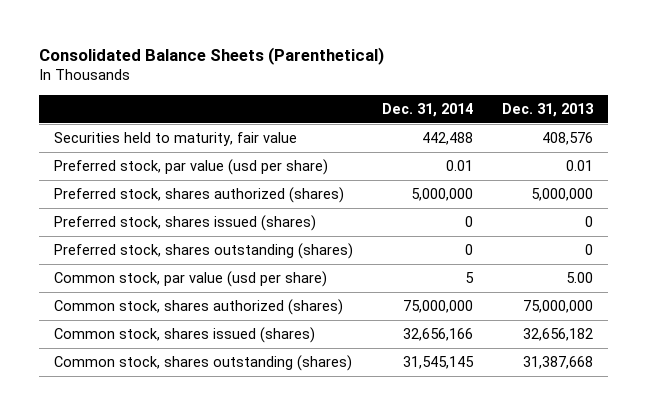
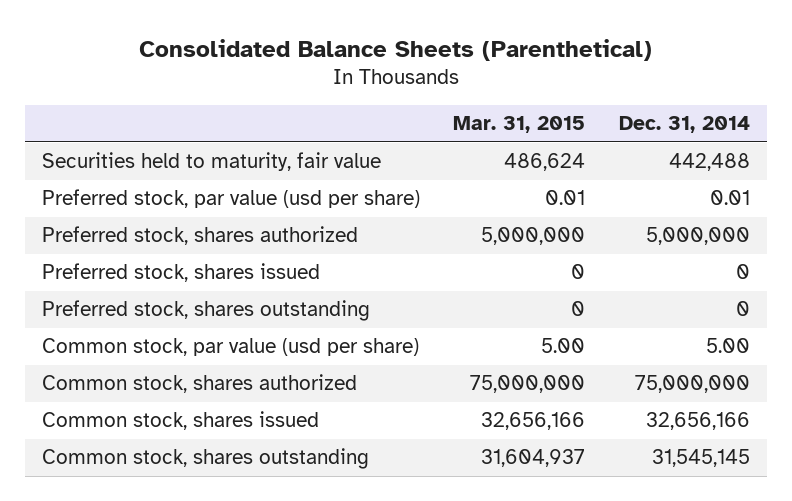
[502,102,595,117] Dec. 31, 2013 -> none
none -> [453,116,586,134] Mar. 31, 2015
[53,186,344,203] Preferred stock, shares authorized (shares) -> [41,226,358,246] Preferred stock, shares authorized
[53,214,316,231] Preferred stock, shares issued (shares) -> [41,263,320,283] Preferred stock, shares issued
[53,242,353,259] Preferred stock, shares outstanding (shares) -> [41,300,370,322] Preferred stock, shares outstanding
[464,271,474,283] 5 -> [706,338,751,354] 5.00
[53,298,343,315] Common stock, shares authorized (shares) -> [41,374,357,394] Common stock, shares authorized
[53,326,315,343] Common stock, shares issued (shares) -> [41,411,319,431] Common stock, shares issued
[53,354,352,371] Common stock, shares outstanding (shares) -> [41,448,369,470] Common stock, shares outstanding

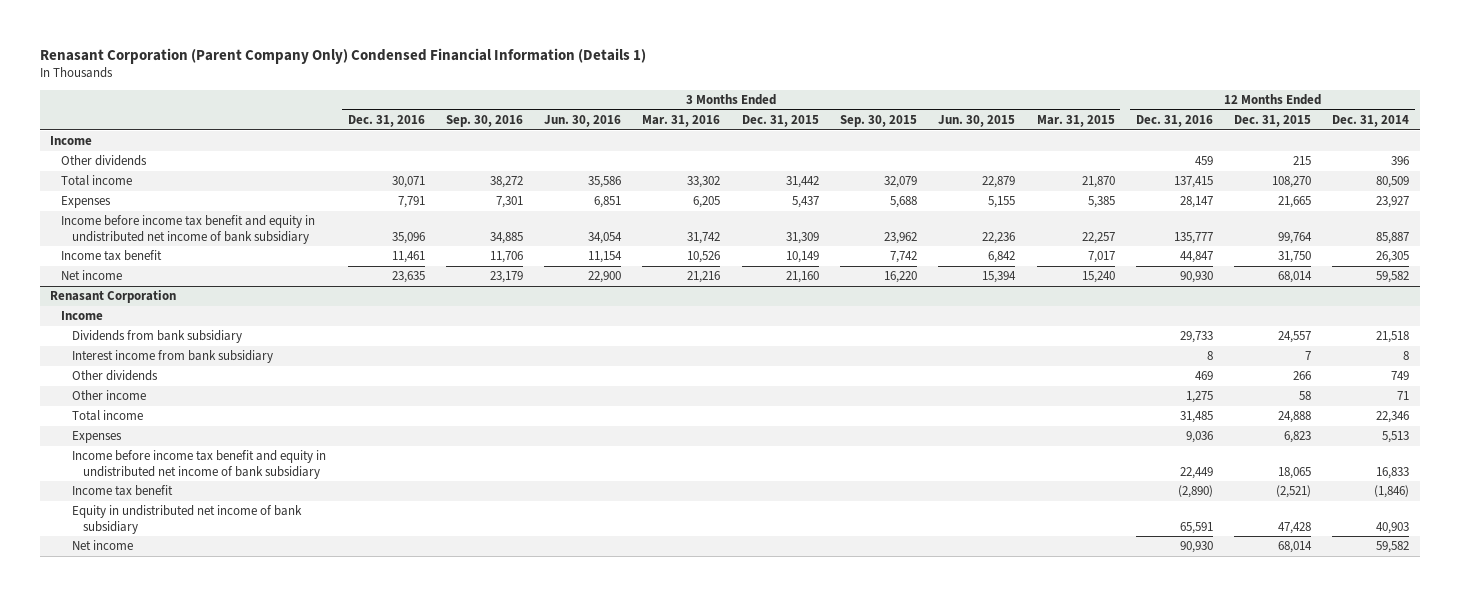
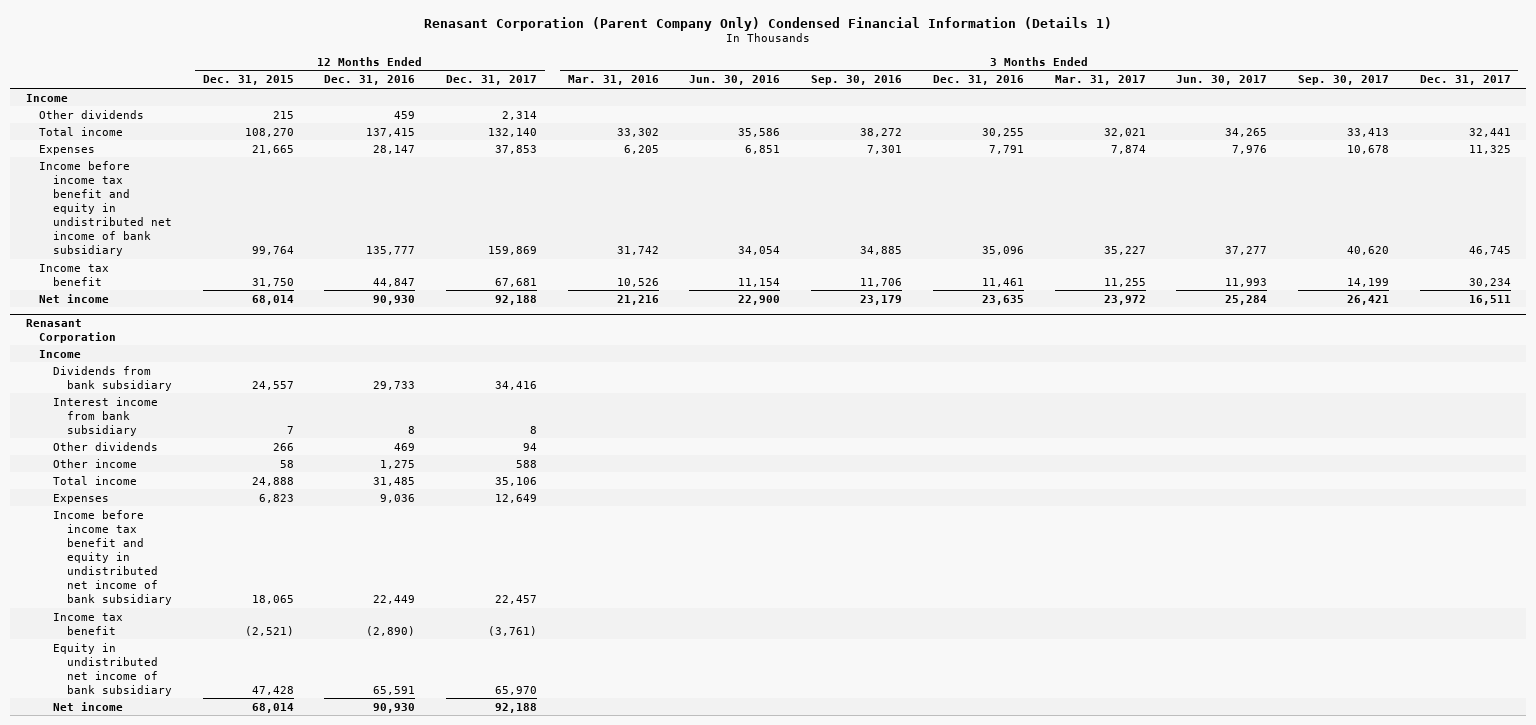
[741,115,819,128] Dec. 31, 2015 -> none
[839,115,917,128] Sep. 30, 2015 -> none
[938,115,1016,128] Jun. 30, 2015 -> none
[1036,115,1115,128] Mar. 31, 2015 -> none
[1332,115,1410,128] Dec. 31, 2014 -> none
none -> [446,75,538,86] Dec. 31, 2017
none -> [1054,75,1146,86] Mar. 31, 2017
none -> [1176,75,1268,86] Jun. 30, 2017
none -> [1297,75,1389,86] Sep. 30, 2017
none -> [1419,75,1511,86] Dec. 31, 2017
[391,176,425,189] 30,071 -> [981,127,1024,137] 30,255

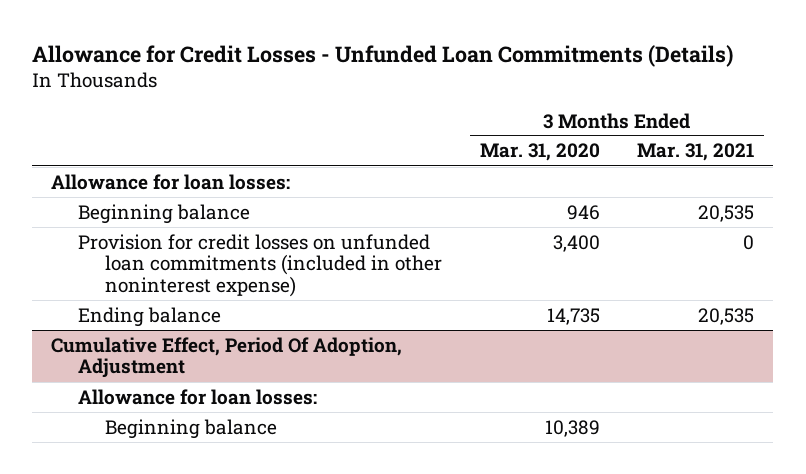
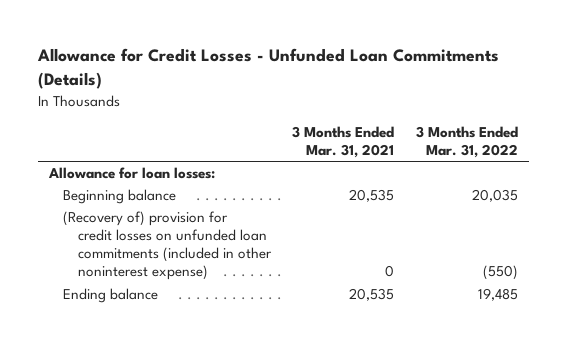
[479,143,600,162] Mar. 31, 2020 -> none
none -> [416,125,519,159] 3 Months Ended Mar. 31, 2022
[78,233,442,298] Provision for credit losses on unfunded loan commitments (included in other noninterest expense) -> [63,211,272,281] (Recovery of) provision for credit losses on unfunded loan commitments (included in other noninterest expense)
[51,336,403,379] Cumulative Effect, Period Of Adoption, Adjustment -> none
[78,388,318,405] Allowance for loan losses: -> none
[104,418,277,439] Beginning balance -> none

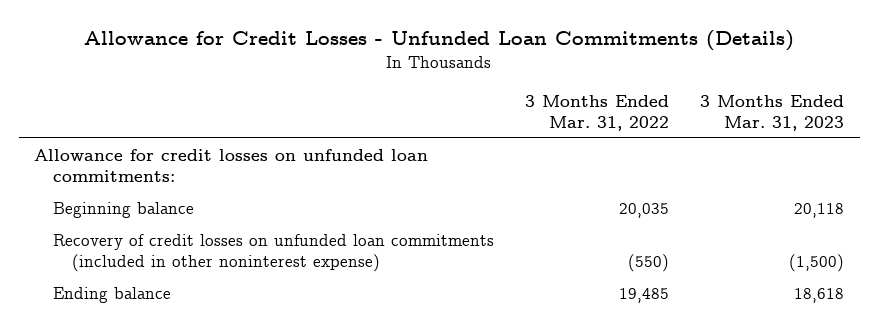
[292,125,395,159] 3 Months Ended Mar. 31, 2021 -> none
none -> [700,94,845,131] 3 Months Ended Mar. 31, 2023
[47,167,215,180] Allowance for loan losses: -> [34,148,429,182] Allowance for credit losses on unfunded loan commitments:
[63,211,272,281] (Recovery of) provision for credit losses on unfunded loan commitments (included in other noninterest expense) -> [53,233,495,272] Recovery of credit losses on unfunded loan commitments (included in other noninterest expense)

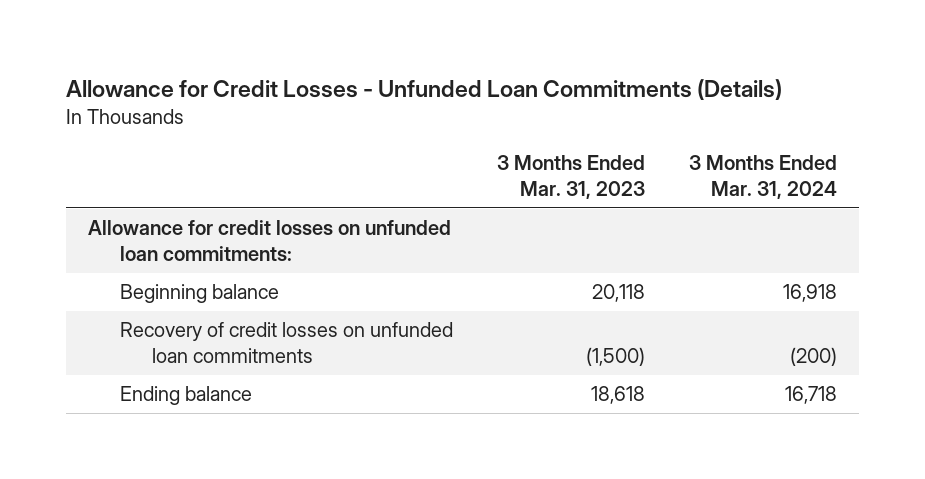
[525,94,670,131] 3 Months Ended Mar. 31, 2022 -> none
none -> [688,155,837,199] 3 Months Ended Mar. 31, 2024
[53,233,495,272] Recovery of credit losses on unfunded loan commitments (included in other noninterest expense) -> [119,322,453,363] Recovery of credit losses on unfunded loan commitments

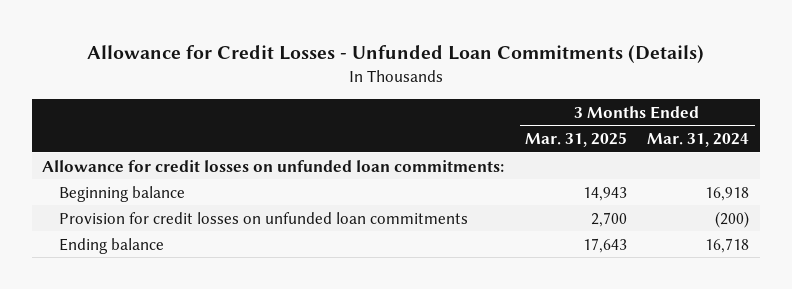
[496,155,645,199] 3 Months Ended Mar. 31, 2023 -> none
none -> [524,132,627,148] Mar. 31, 2025
[119,322,453,363] Recovery of credit losses on unfunded loan commitments -> [59,211,469,224] Provision for credit losses on unfunded loan commitments

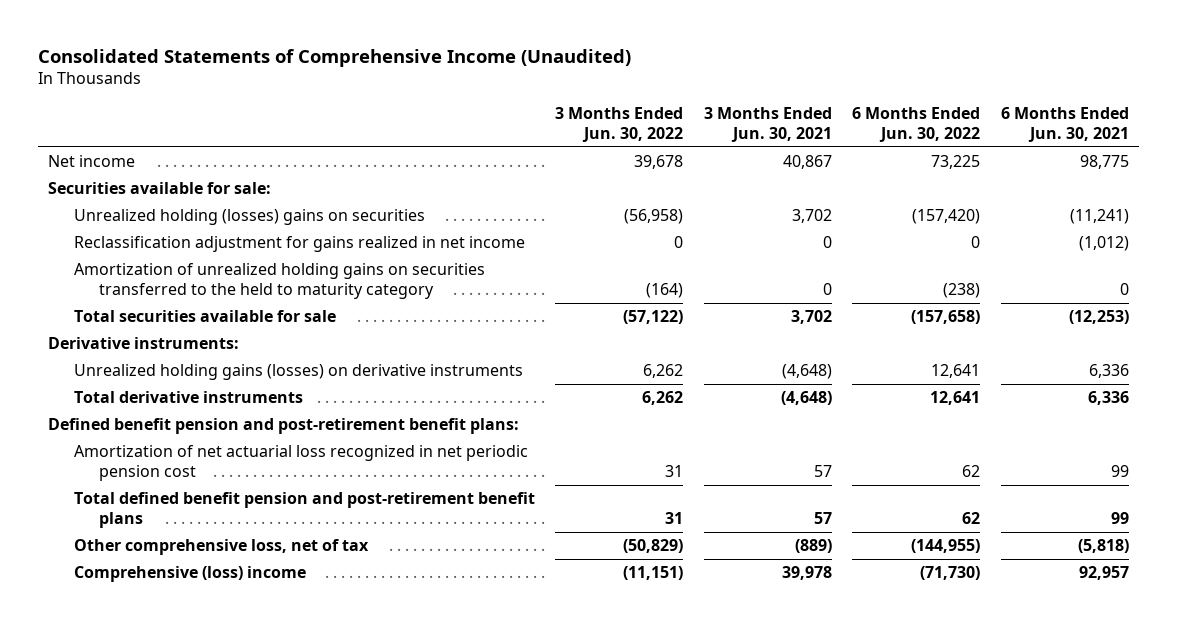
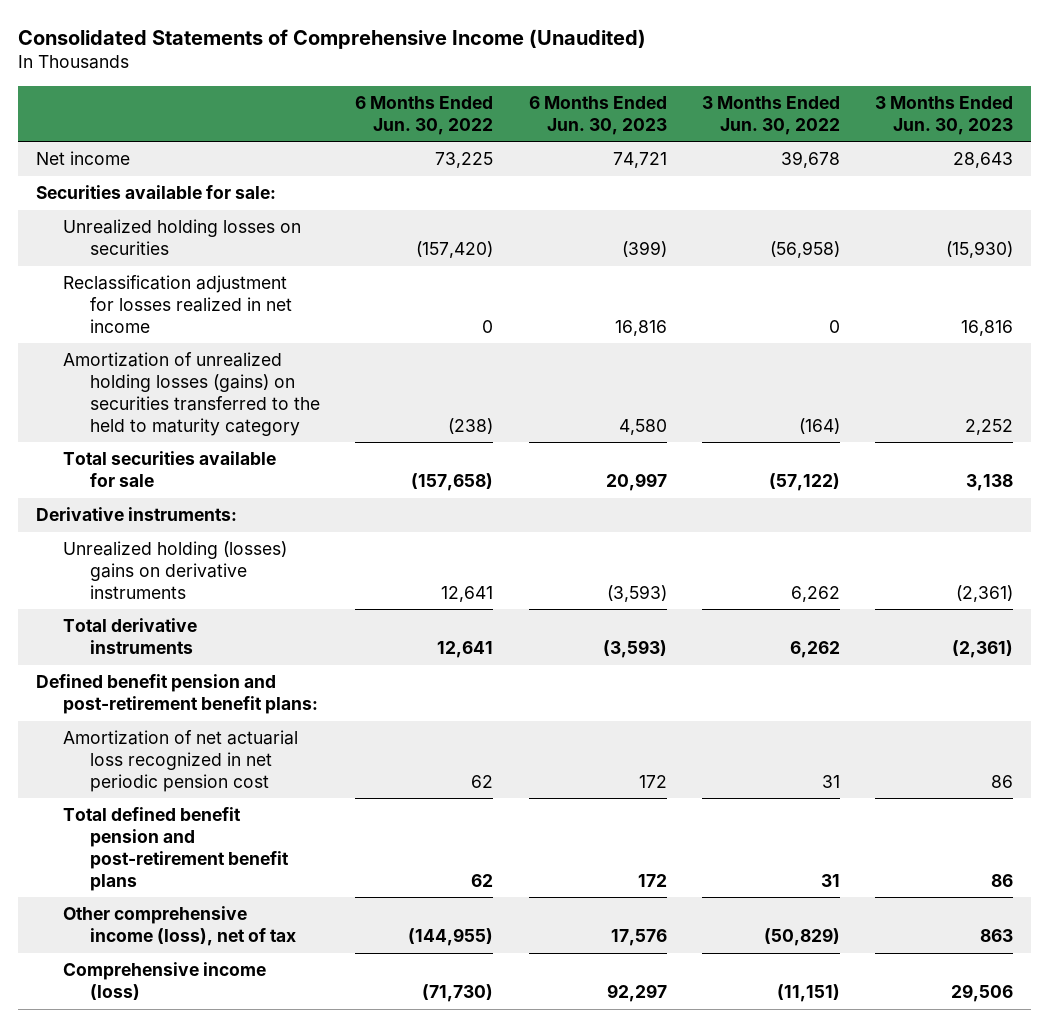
[703,107,832,143] 3 Months Ended Jun. 30, 2021 -> none
[1000,107,1129,143] 6 Months Ended Jun. 30, 2021 -> none
none -> [528,95,667,135] 6 Months Ended Jun. 30, 2023
none -> [875,95,1014,135] 3 Months Ended Jun. 30, 2023
[73,209,425,226] Unrealized holding (losses) gains on securities -> [62,219,301,256] Unrealized holding losses on securities
[73,236,525,253] Reclassification adjustment for gains realized in net income -> [62,275,292,333] Reclassification adjustment for losses realized in net income
[73,263,485,299] Amortization of unrealized holding gains on securities transferred to the held to maturity category -> [62,352,320,436] Amortization of unrealized holding losses (gains) on securities transferred to the held to maturity category
[73,364,523,381] Unrealized holding gains (losses) on derivative instruments -> [62,541,287,599] Unrealized holding (losses) gains on derivative instruments
[73,539,369,556] Other comprehensive loss, net of tax -> [62,906,296,947] Other comprehensive income (loss), net of tax
[73,566,306,583] Comprehensive (loss) income -> [62,962,266,1001] Comprehensive income (loss)

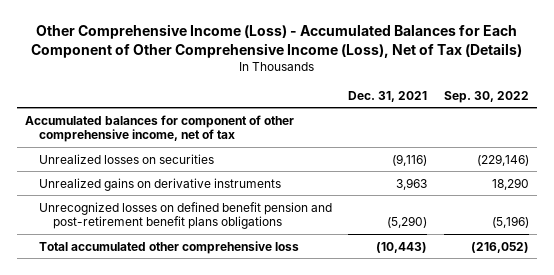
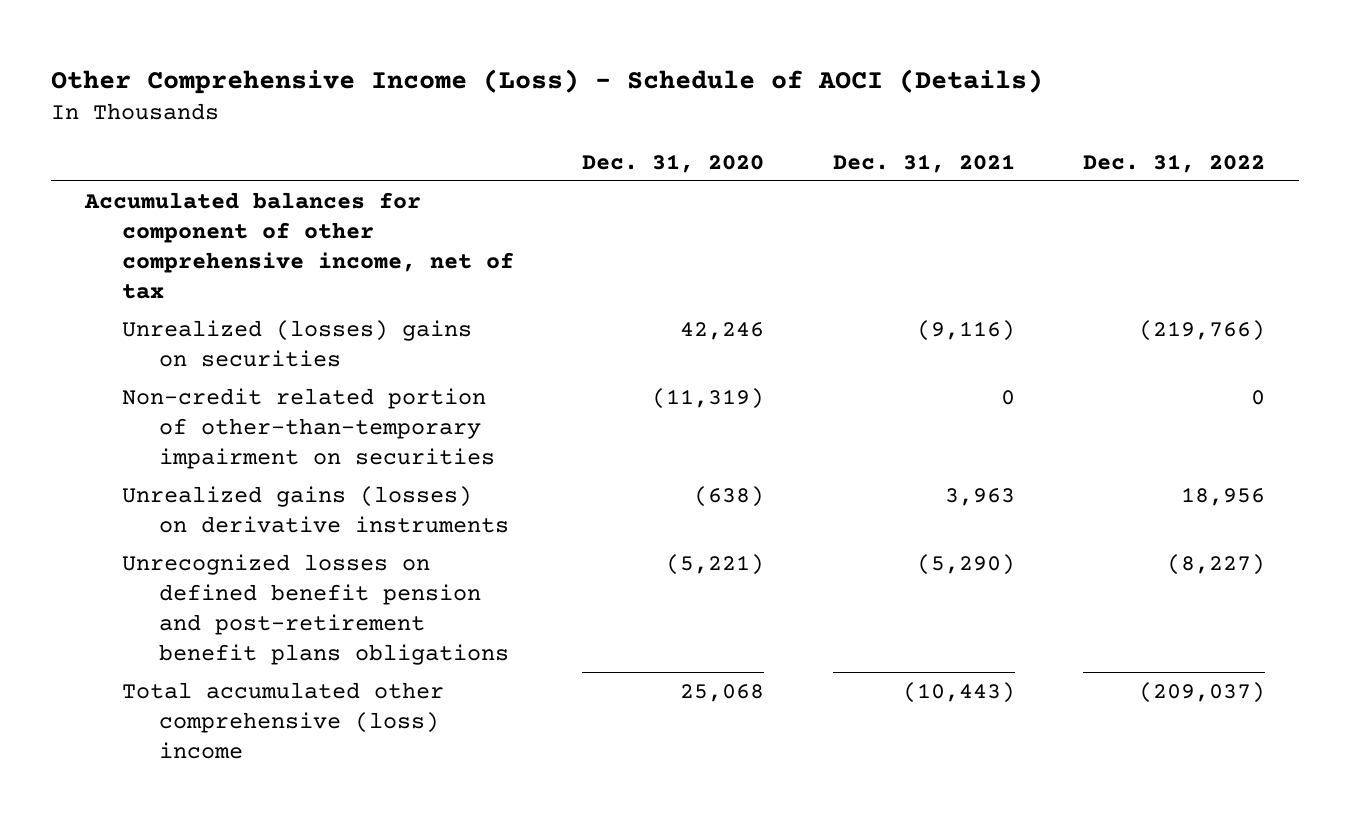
[30,23,522,58] Other Comprehensive Income (Loss) - Accumulated Balances for Each Component of Other Comprehensive Income (Loss), Net of Tax (Details) -> [51,68,1044,94] Other Comprehensive Income (Loss) - Schedule of AOCI (Details)
[443,90,529,103] Sep. 30, 2022 -> none
none -> [582,153,765,173] Dec. 31, 2020
none -> [1082,153,1265,173] Dec. 31, 2022
[38,153,214,164] Unrealized losses on securities -> [122,319,473,367] Unrealized (losses) gains on securities
none -> [122,387,495,470] Non-credit related portion of other-than-temporary impairment on securities
[38,177,281,191] Unrealized gains on derivative instruments -> [122,485,509,533] Unrealized gains (losses) on derivative instruments
[38,240,299,254] Total accumulated other comprehensive loss -> [122,681,445,760] Total accumulated other comprehensive (loss) income

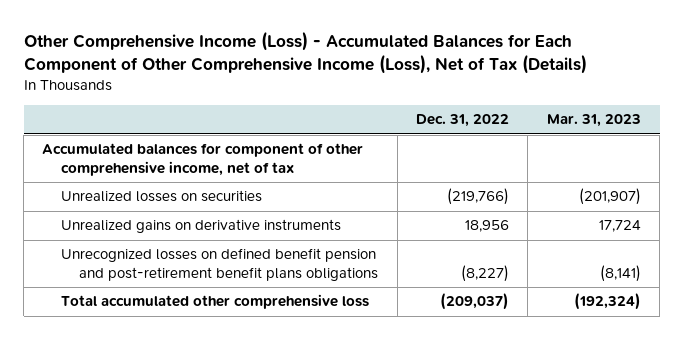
[51,68,1044,94] Other Comprehensive Income (Loss) - Schedule of AOCI (Details) -> [23,30,587,74] Other Comprehensive Income (Loss) - Accumulated Balances for Each Component of Other Comprehensive Income (Loss), Net of Tax (Details)
[582,153,765,173] Dec. 31, 2020 -> none
[832,153,1015,173] Dec. 31, 2021 -> none
none -> [546,114,641,128] Mar. 31, 2023
[122,387,495,470] Non-credit related portion of other-than-temporary impairment on securities -> none
[122,319,473,367] Unrealized (losses) gains on securities -> [60,190,262,203] Unrealized losses on securities
[122,485,509,533] Unrealized gains (losses) on derivative instruments -> [60,219,341,234] Unrealized gains on derivative instruments
[122,681,445,760] Total accumulated other comprehensive (loss) income -> [60,294,369,310] Total accumulated other comprehensive loss

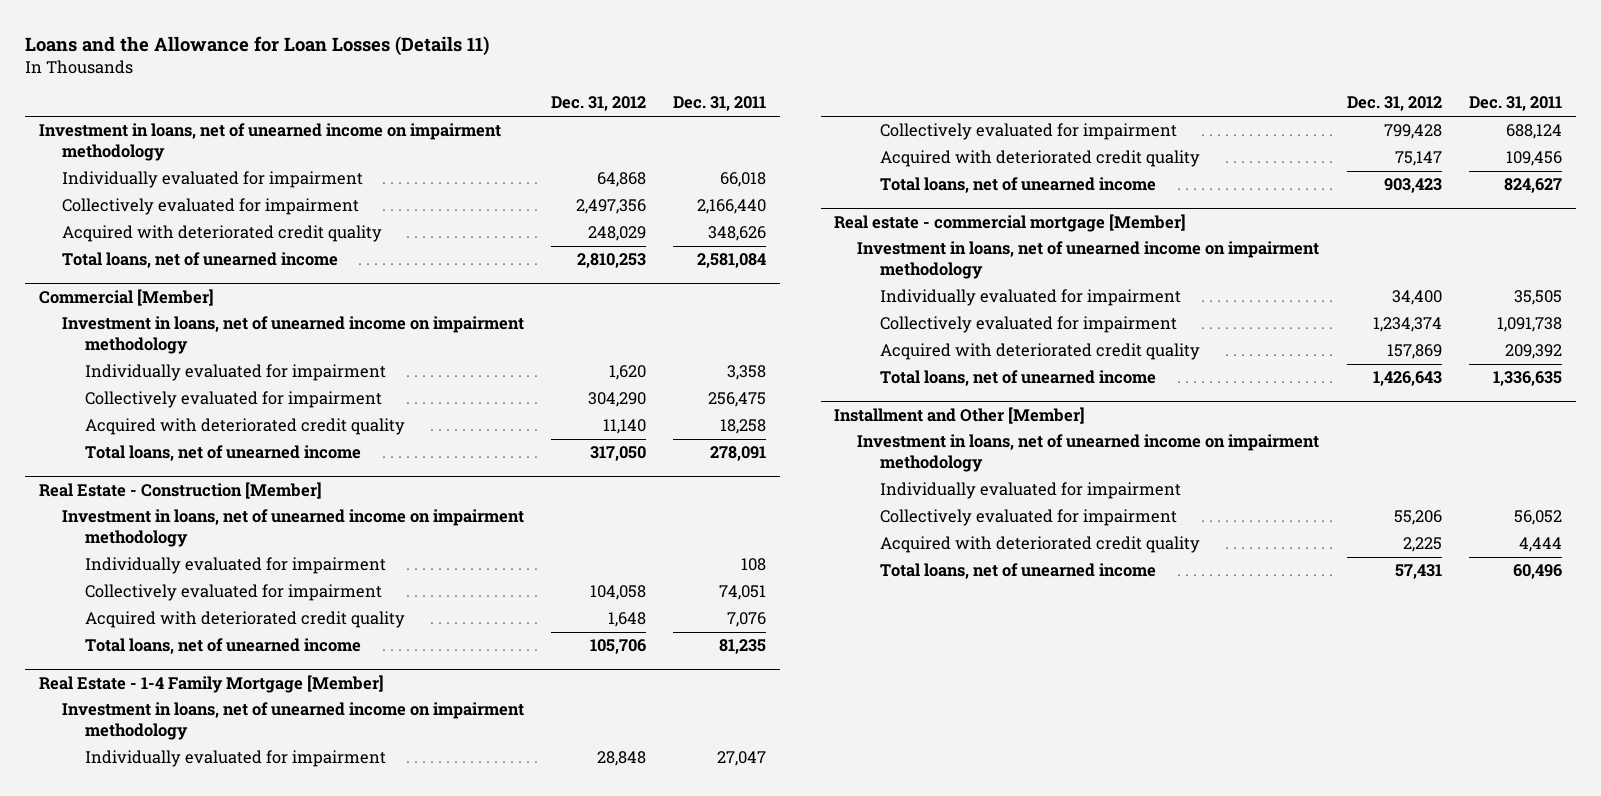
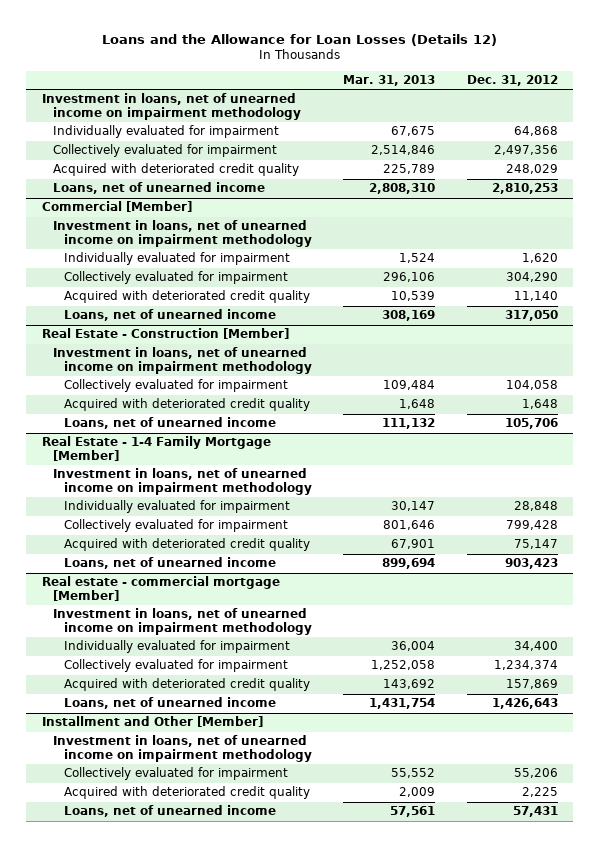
[25,35,490,56] Loans and the Allowance for Loan Losses (Details 11) -> [101,33,497,46] Loans and the Allowance for Loan Losses (Details 12)
[673,96,767,112] Dec. 31, 2011 -> none
none -> [343,75,436,87] Mar. 31, 2013
[61,252,338,269] Total loans, net of unearned income -> [52,182,265,195] Loans, net of unearned income
[84,445,361,462] Total loans, net of unearned income -> [64,309,277,322] Loans, net of unearned income
[84,557,386,575] Individually evaluated for impairment -> none
[84,638,361,655] Total loans, net of unearned income -> [64,417,277,430] Loans, net of unearned income
[880,177,1157,194] Total loans, net of unearned income -> [64,557,277,570] Loans, net of unearned income
[880,370,1157,387] Total loans, net of unearned income -> [64,697,277,710] Loans, net of unearned income
[880,482,1182,500] Individually evaluated for impairment -> none
[880,563,1157,580] Total loans, net of unearned income -> [64,805,277,818] Loans, net of unearned income

